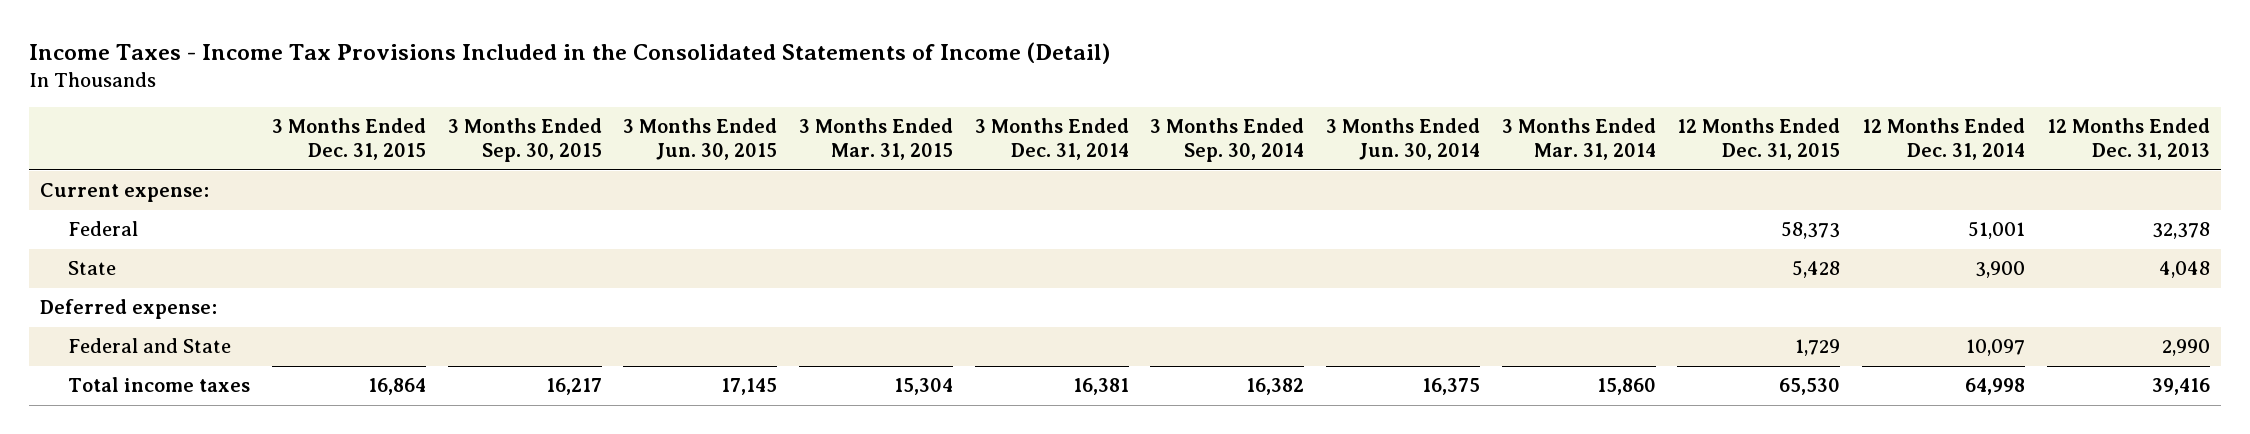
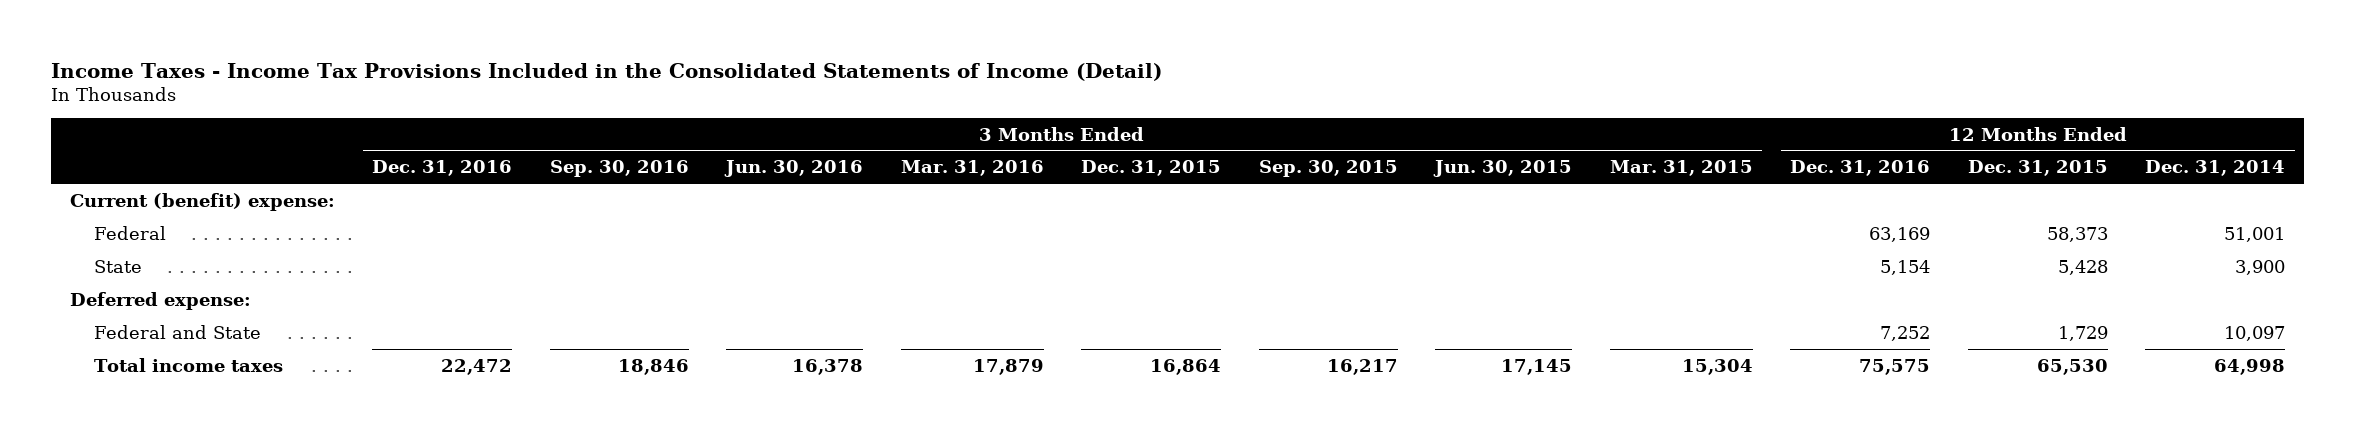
[974,118,1129,161] 3 Months Ended Dec. 31, 2014 -> none
[1150,118,1305,163] 3 Months Ended Sep. 30, 2014 -> none
[1326,118,1481,161] 3 Months Ended Jun. 30, 2014 -> none
[1501,118,1656,161] 3 Months Ended Mar. 31, 2014 -> none
[2046,118,2210,161] 12 Months Ended Dec. 31, 2013 -> none
none -> [372,160,513,177] Dec. 31, 2016
none -> [549,160,689,178] Sep. 30, 2016
none -> [724,160,864,178] Jun. 30, 2016
none -> [900,160,1044,177] Mar. 31, 2016
none -> [1790,160,1931,177] Dec. 31, 2016
[39,183,209,203] Current expense: -> [69,192,335,211] Current (benefit) expense:

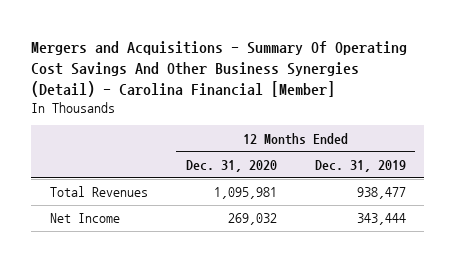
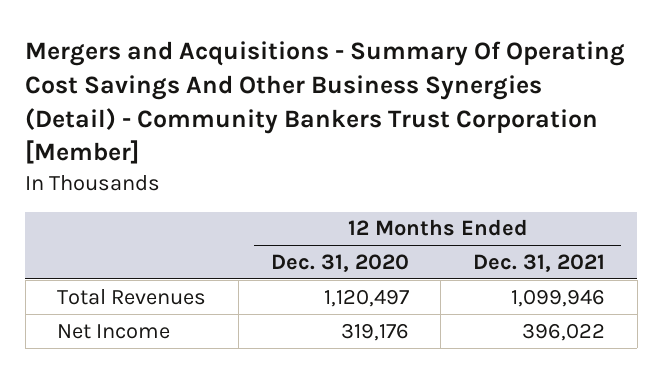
[30,40,407,97] Mergers and Acquisitions - Summary Of Operating Cost Savings And Other Business Synergies (Detail) - Carolina Financial [Member] -> [25,40,626,165] Mergers and Acquisitions - Summary Of Operating Cost Savings And Other Business Synergies (Detail) - Community Bankers Trust Corporation [Member]
[314,160,406,173] Dec. 31, 2019 -> none
none -> [472,253,605,272] Dec. 31, 2021
[213,187,277,200] 1,095,981 -> [323,288,409,307] 1,120,497
[227,213,277,226] 269,032 -> [340,322,409,341] 319,176

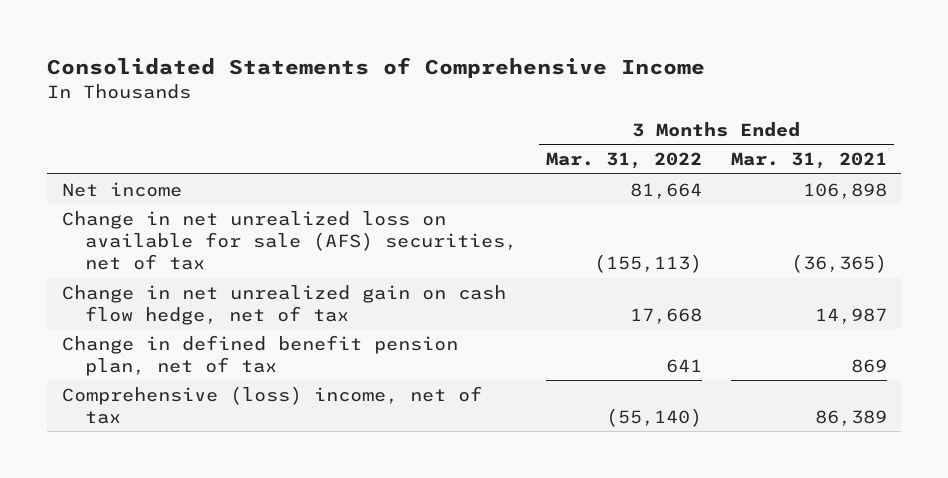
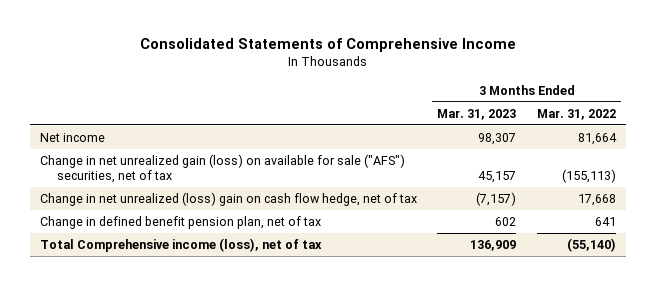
[730,152,887,170] Mar. 31, 2021 -> none
none -> [437,108,517,120] Mar. 31, 2023
[61,210,518,270] Change in net unrealized loss on available for sale (AFS) securities, net of tax -> [40,153,406,184] Change in net unrealized gain (loss) on available for sale ("AFS") securities, net of tax
[61,284,506,325] Change in net unrealized gain on cash flow hedge, net of tax -> [40,191,418,206] Change in net unrealized (loss) gain on cash flow hedge, net of tax
[61,385,482,424] Comprehensive (loss) income, net of tax -> [40,237,323,252] Total Comprehensive income (loss), net of tax

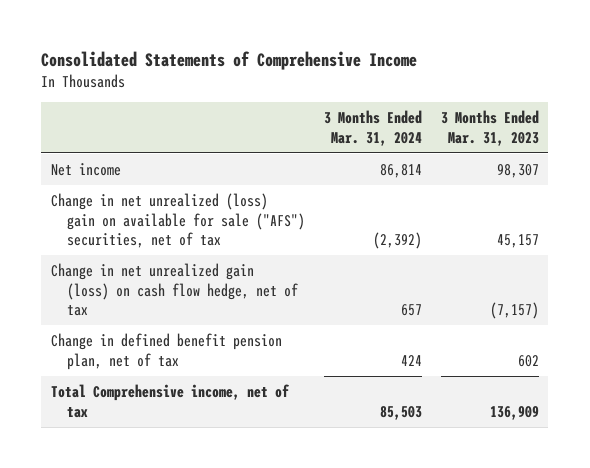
[536,108,616,120] Mar. 31, 2022 -> none
none -> [323,110,422,146] 3 Months Ended Mar. 31, 2024
[40,153,406,184] Change in net unrealized gain (loss) on available for sale ("AFS") securities, net of tax -> [50,193,305,249] Change in net unrealized (loss) gain on available for sale ("AFS") securities, net of tax
[40,191,418,206] Change in net unrealized (loss) gain on cash flow hedge, net of tax -> [50,263,298,317] Change in net unrealized gain (loss) on cash flow hedge, net of tax
[40,237,323,252] Total Comprehensive income (loss), net of tax -> [50,384,290,418] Total Comprehensive income, net of tax

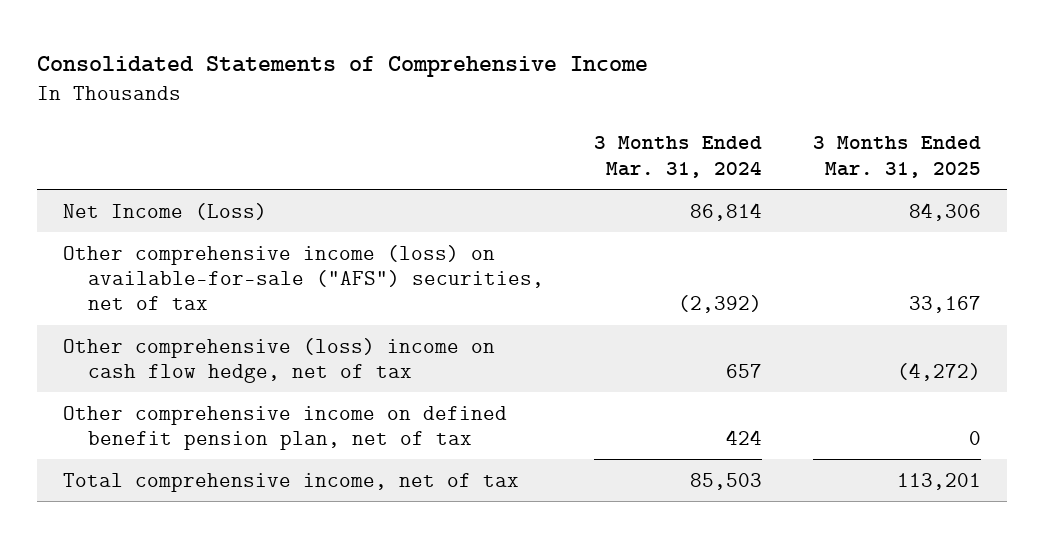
[440,110,539,146] 3 Months Ended Mar. 31, 2023 -> none
none -> [813,136,982,178] 3 Months Ended Mar. 31, 2025
[50,163,121,177] Net income -> [62,202,267,220] Net Income (Loss)
[50,193,305,249] Change in net unrealized (loss) gain on available for sale ("AFS") securities, net of tax -> [62,244,544,311] Other comprehensive income (loss) on available-for-sale ("AFS") securities, net of tax
[50,263,298,317] Change in net unrealized gain (loss) on cash flow hedge, net of tax -> [62,337,495,383] Other comprehensive (loss) income on cash flow hedge, net of tax
[50,333,282,370] Change in defined benefit pension plan, net of tax -> [62,405,507,450] Other comprehensive income on defined benefit pension plan, net of tax
[50,384,290,418] Total Comprehensive income, net of tax -> [62,472,519,492] Total comprehensive income, net of tax

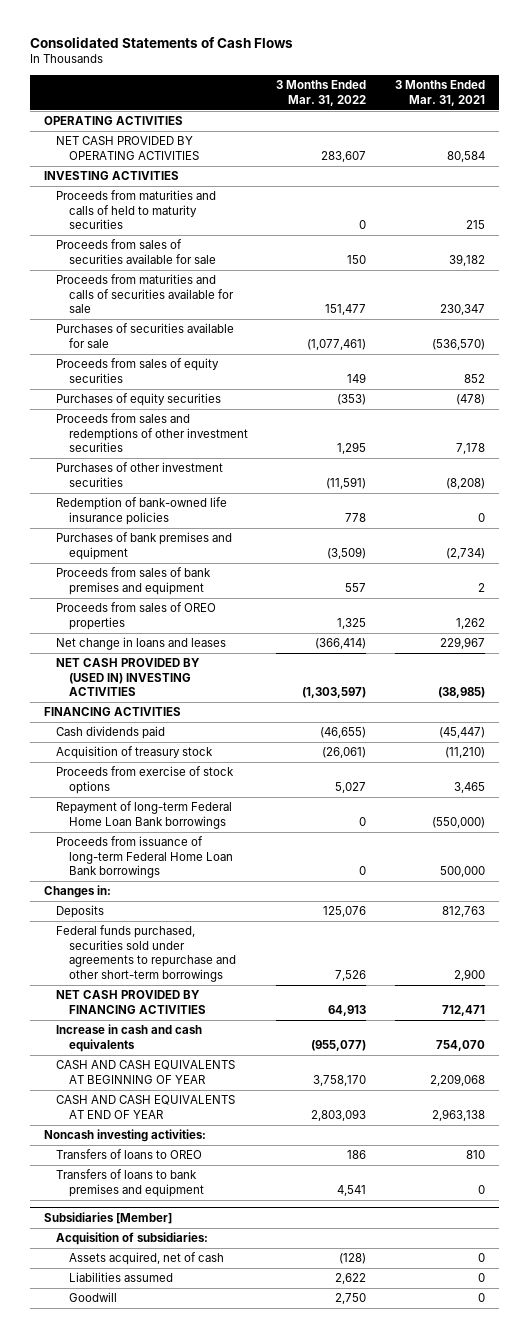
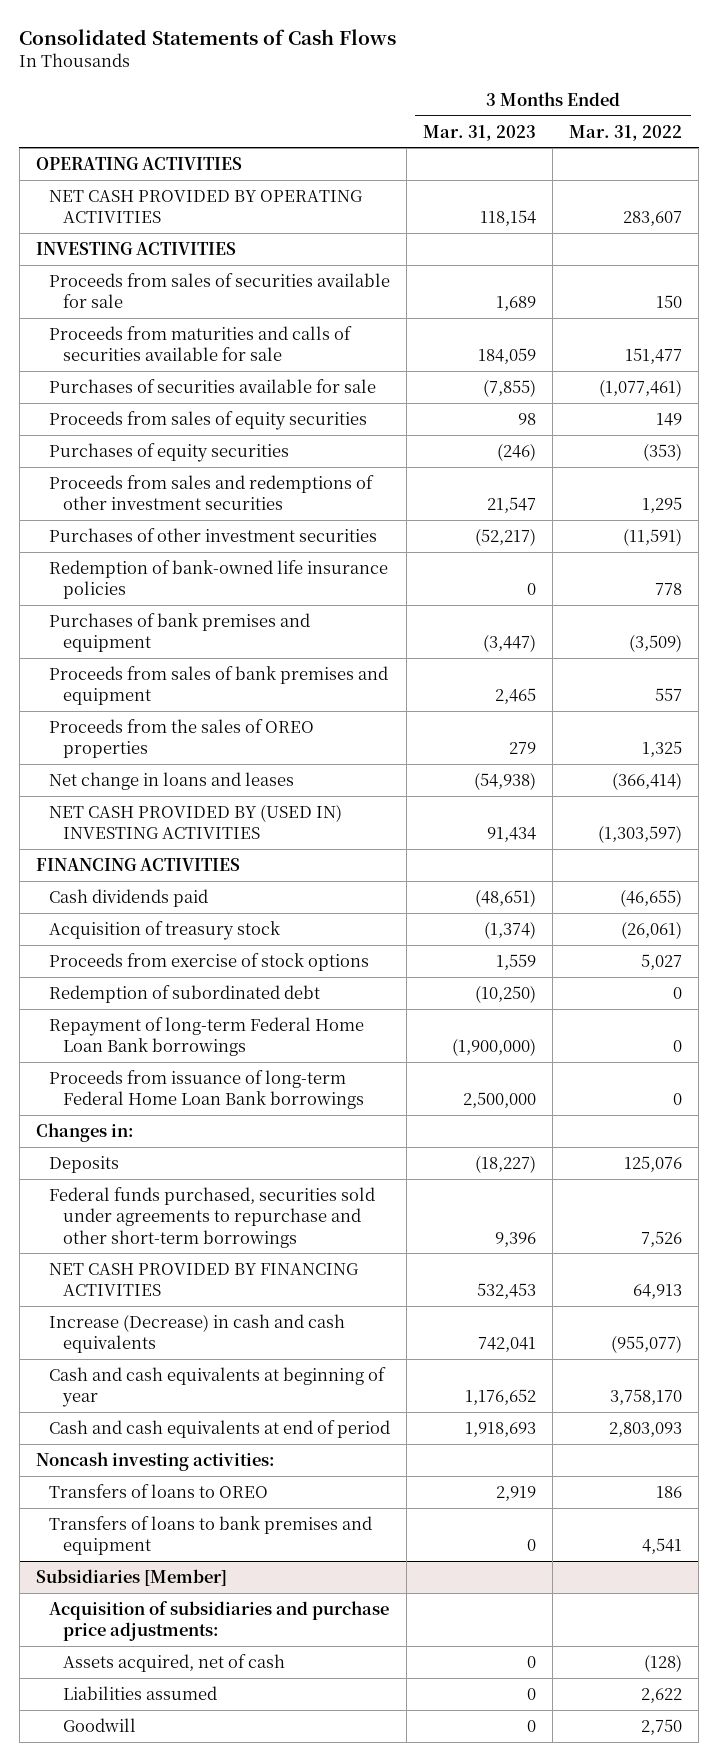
[394,80,485,106] 3 Months Ended Mar. 31, 2021 -> none
none -> [423,124,537,141] Mar. 31, 2023
[56,190,217,230] Proceeds from maturities and calls of held to maturity securities -> none
[56,602,217,630] Proceeds from sales of OREO properties -> [49,718,315,759] Proceeds from the sales of OREO properties
none -> [49,984,321,1003] Redemption of subordinated debt
[56,1024,203,1052] Increase in cash and cash equivalents -> [49,1313,346,1354] Increase (Decrease) in cash and cash equivalents
[56,1060,236,1084] CASH AND CASH EQUIVALENTS AT BEGINNING OF YEAR -> [49,1366,387,1408] Cash and cash equivalents at beginning of year
[56,1095,236,1119] CASH AND CASH EQUIVALENTS AT END OF YEAR -> [49,1419,391,1438] Cash and cash equivalents at end of period
[56,1232,209,1246] Acquisition of subsidiaries: -> [49,1600,390,1642] Acquisition of subsidiaries and purchase price adjustments:

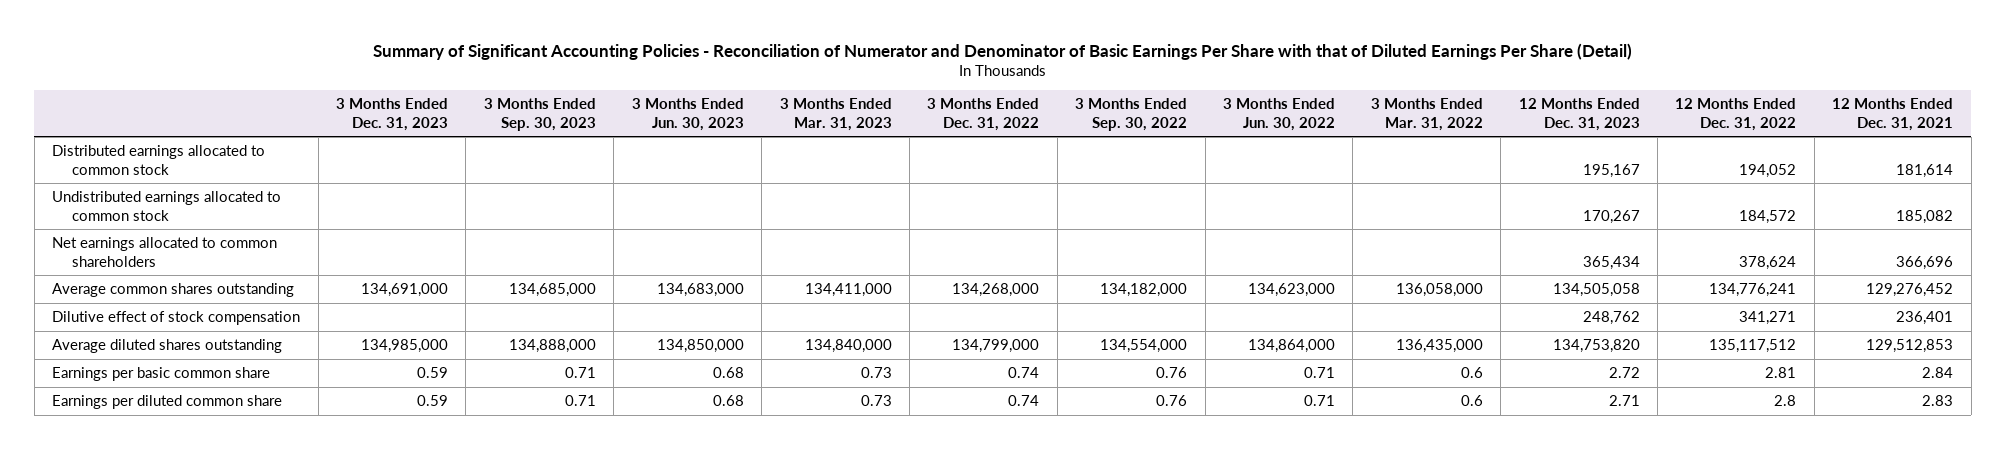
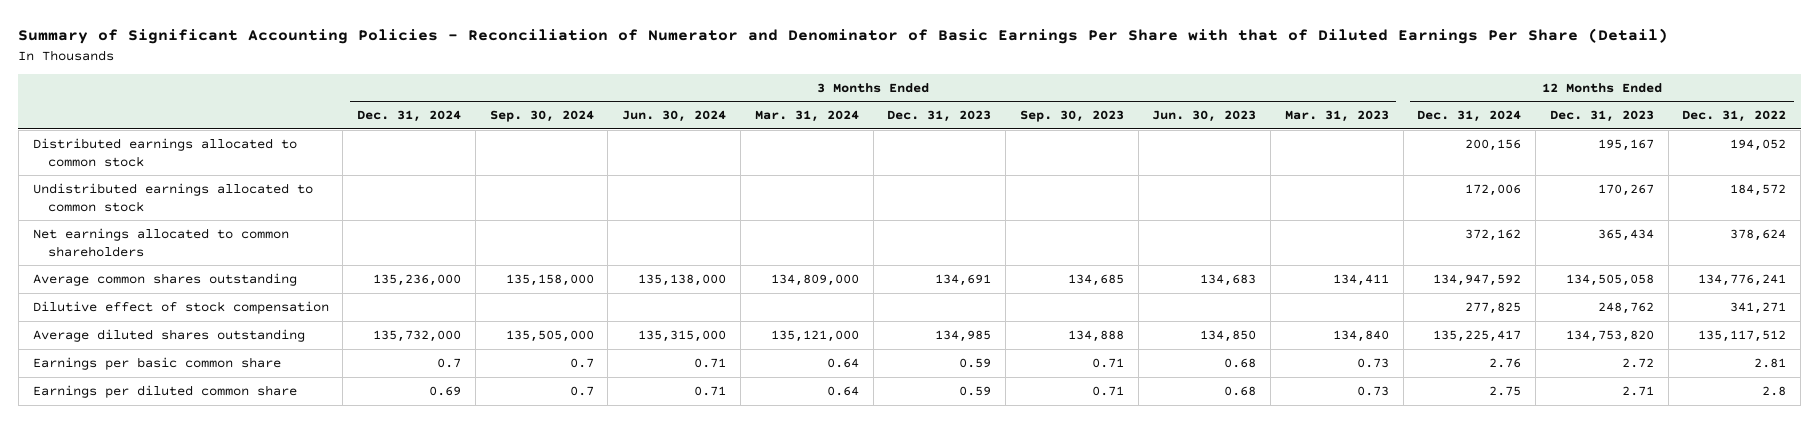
[927,98,1040,131] 3 Months Ended Dec. 31, 2022 -> none
[1075,98,1188,131] 3 Months Ended Sep. 30, 2022 -> none
[1222,98,1335,131] 3 Months Ended Jun. 30, 2022 -> none
[1370,98,1483,131] 3 Months Ended Mar. 31, 2022 -> none
[1832,98,1954,131] 12 Months Ended Dec. 31, 2021 -> none
none -> [357,110,462,123] Dec. 31, 2024
none -> [489,110,594,123] Sep. 30, 2024
none -> [622,110,727,123] Jun. 30, 2024
none -> [754,110,859,123] Mar. 31, 2024
none -> [1417,110,1522,123] Dec. 31, 2024
[361,282,449,297] 134,691,000 -> [935,273,992,286] 134,691
[508,282,596,297] 134,685,000 -> [1067,273,1124,286] 134,685
[656,282,744,297] 134,683,000 -> [1200,273,1257,286] 134,683
[804,282,892,297] 134,411,000 -> [1332,273,1389,286] 134,411
[361,338,449,353] 134,985,000 -> [935,329,992,342] 134,985
[508,338,596,353] 134,888,000 -> [1067,329,1124,342] 134,888
[656,338,744,353] 134,850,000 -> [1200,329,1257,342] 134,850
[804,338,892,353] 134,840,000 -> [1332,329,1389,342] 134,840

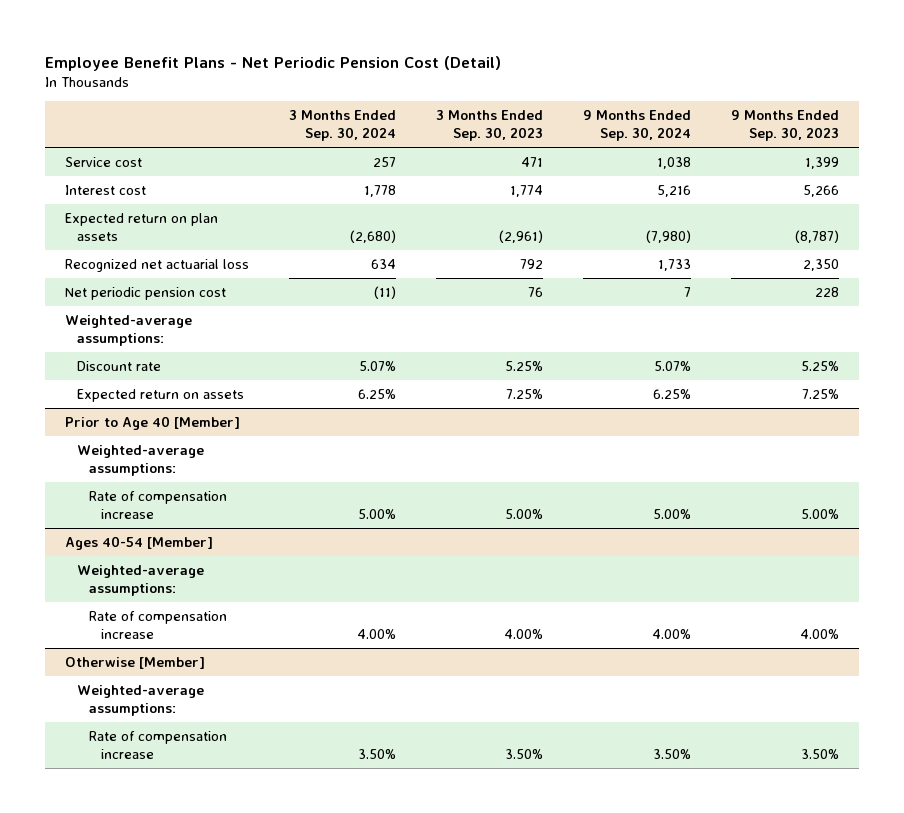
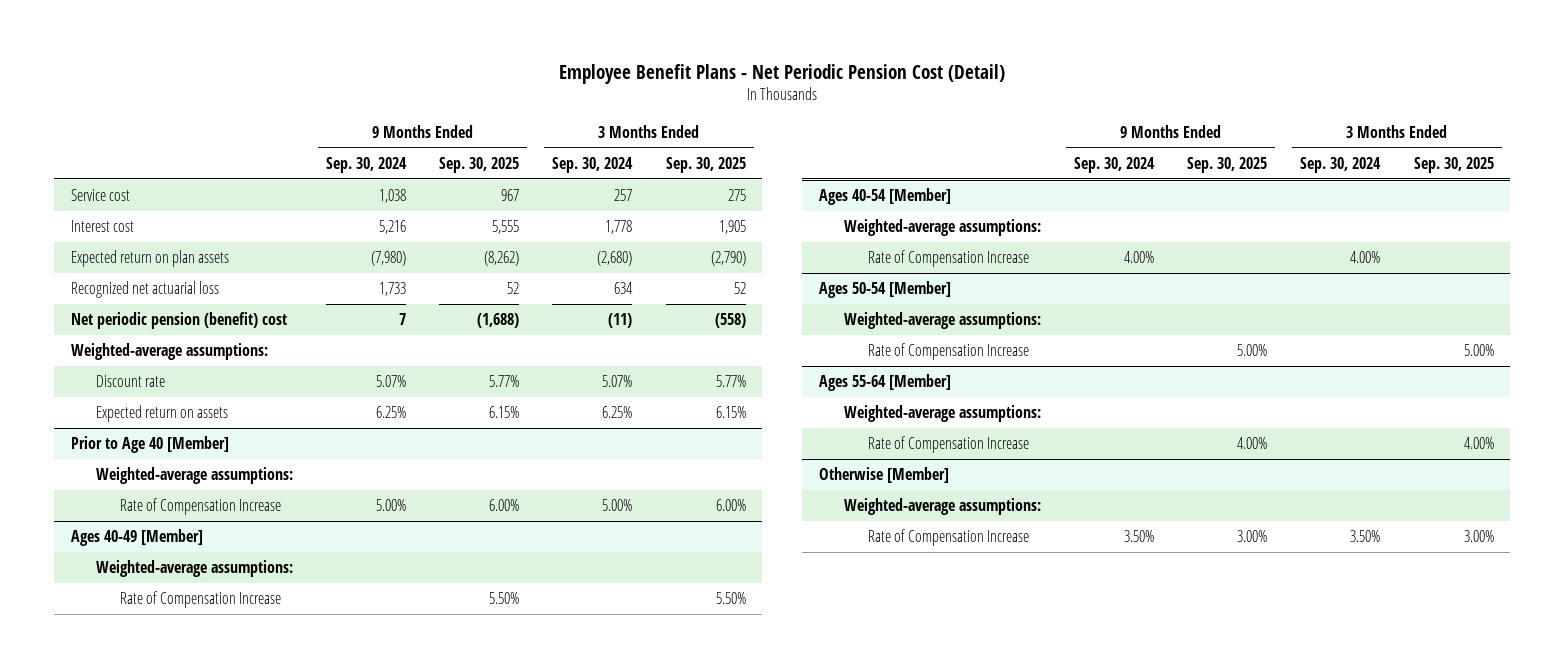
[435,110,543,142] 3 Months Ended Sep. 30, 2023 -> none
[730,110,839,142] 9 Months Ended Sep. 30, 2023 -> none
none -> [439,157,520,174] Sep. 30, 2025
none -> [665,157,746,174] Sep. 30, 2025
[65,286,227,300] Net periodic pension cost -> [70,312,287,330] Net periodic pension (benefit) cost
[88,490,227,519] Rate of compensation increase -> [120,498,282,516] Rate of Compensation Increase
none -> [70,529,203,547] Ages 40-49 [Member]
none -> [95,560,293,578] Weighted-average assumptions:
none -> [120,591,282,609] Rate of Compensation Increase
[88,610,227,639] Rate of compensation increase -> [868,250,1030,268] Rate of Compensation Increase
none -> [818,281,951,299] Ages 50-54 [Member]
none -> [843,312,1041,330] Weighted-average assumptions:
none -> [868,343,1030,361] Rate of Compensation Increase
none -> [818,374,951,392] Ages 55-64 [Member]
none -> [843,405,1041,423] Weighted-average assumptions:
none -> [868,436,1030,454] Rate of Compensation Increase
[88,730,227,759] Rate of compensation increase -> [868,529,1030,547] Rate of Compensation Increase

